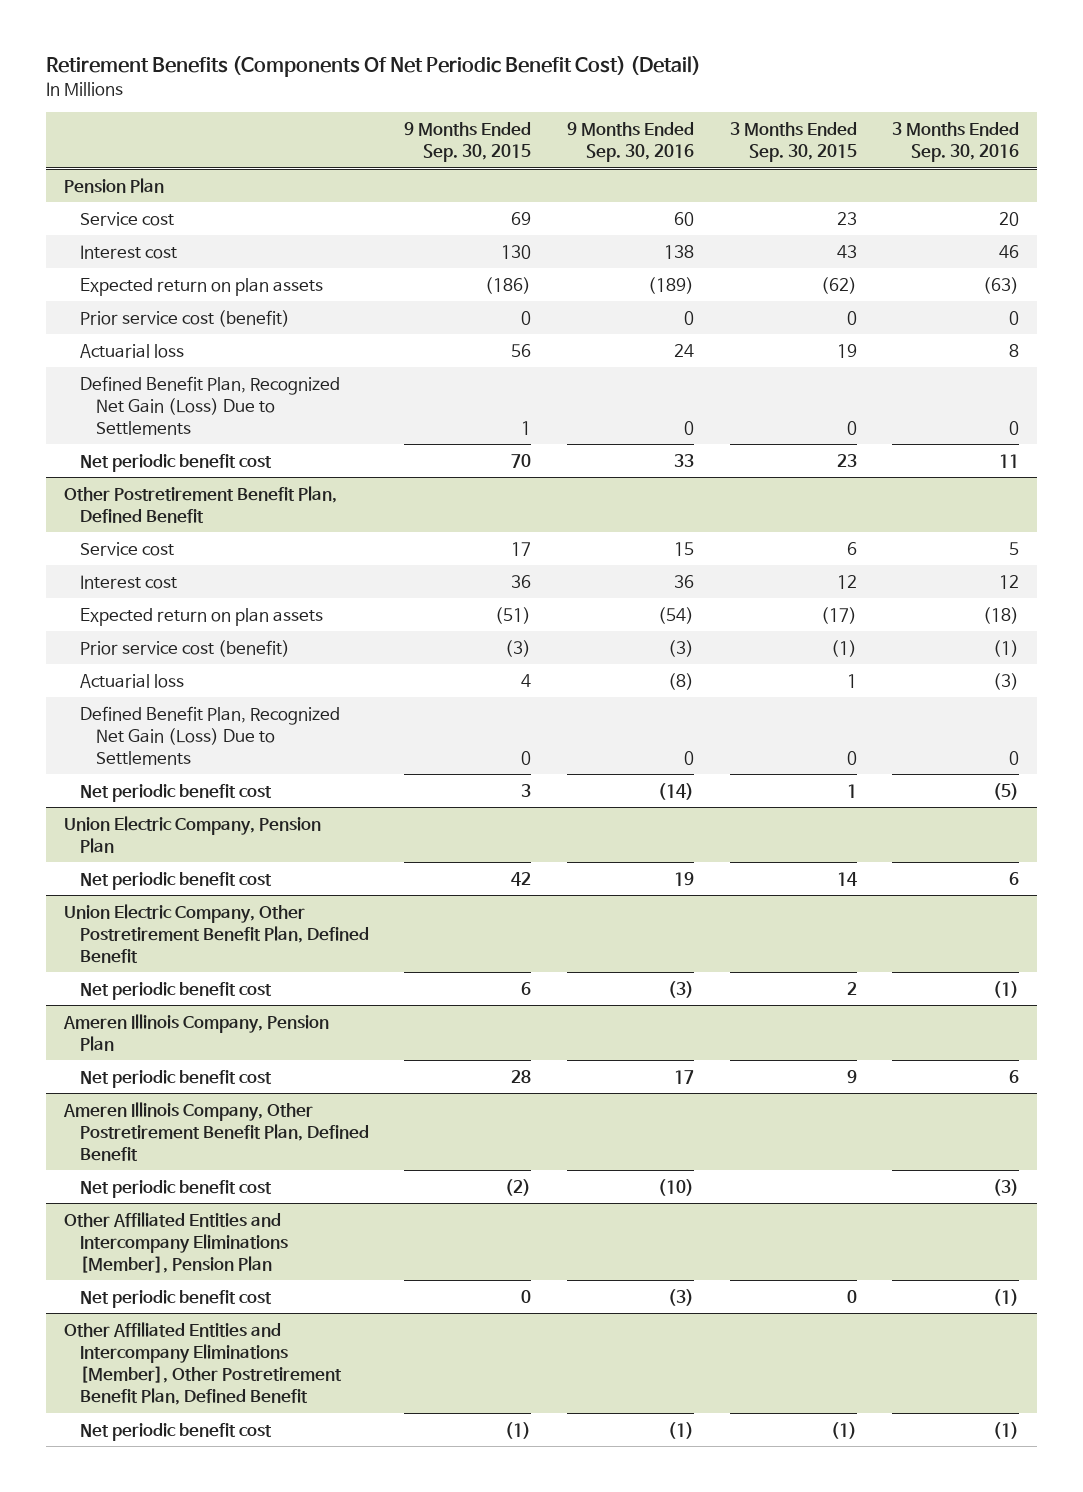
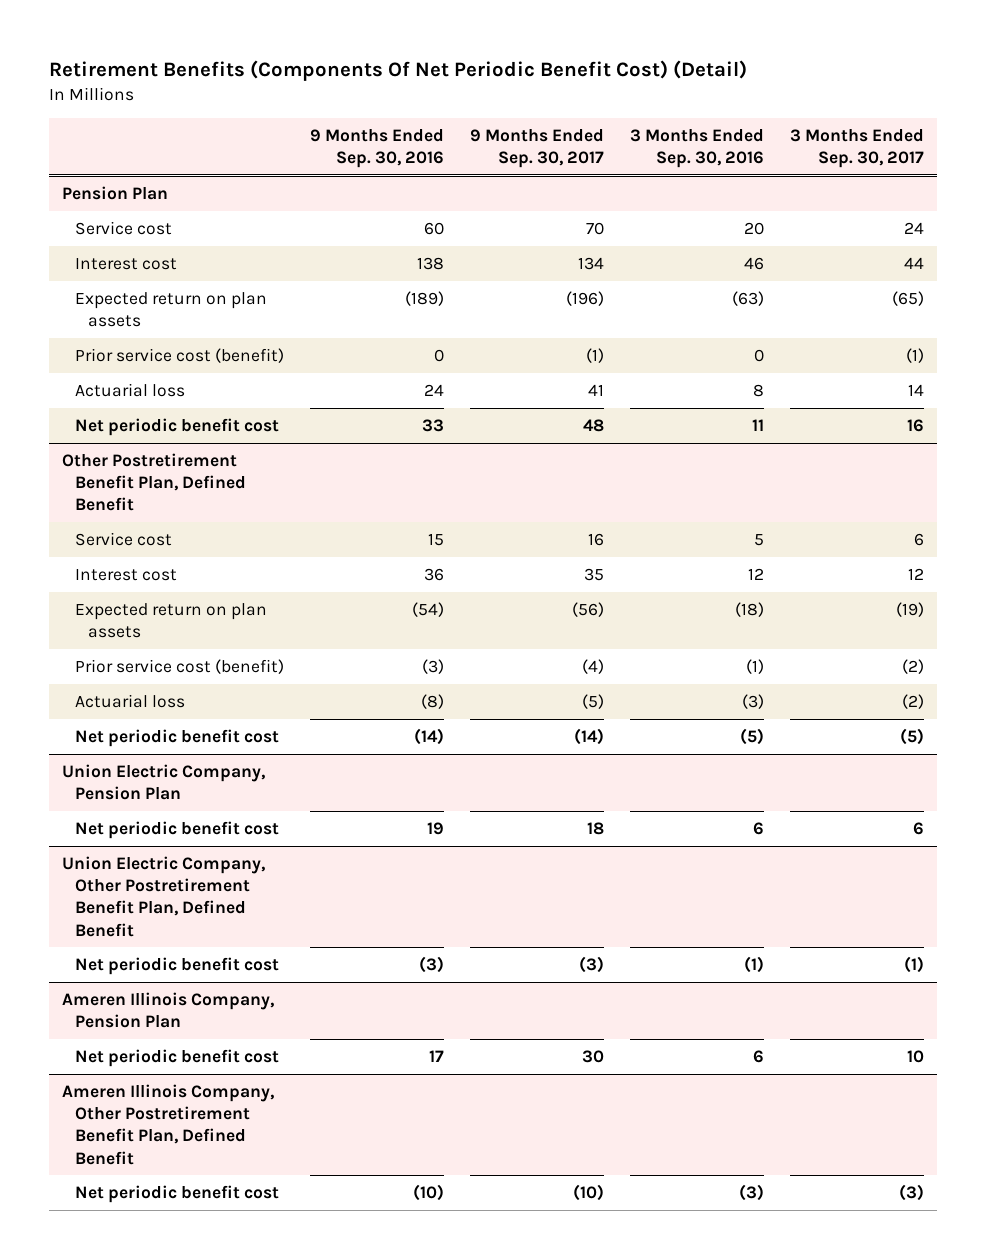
[404,121,532,163] 9 Months Ended Sep. 30, 2015 -> none
[729,121,857,163] 3 Months Ended Sep. 30, 2015 -> none
none -> [470,128,605,169] 9 Months Ended Sep. 30, 2017
none -> [790,128,925,169] 3 Months Ended Sep. 30, 2017
[79,375,340,435] Defined Benefit Plan, Recognized Net Gain (Loss) Due to Settlements -> none
[79,705,340,765] Defined Benefit Plan, Recognized Net Gain (Loss) Due to Settlements -> none
[63,1211,288,1273] Other Affiliated Entities and Intercompany Eliminations [Member], Pension Plan -> none
[79,1289,272,1308] Net periodic benefit cost -> none
[63,1321,342,1406] Other Affiliated Entities and Intercompany Eliminations [Member], Other Postretirement Benefit Plan, Defined Benefit -> none
[79,1422,272,1441] Net periodic benefit cost -> none

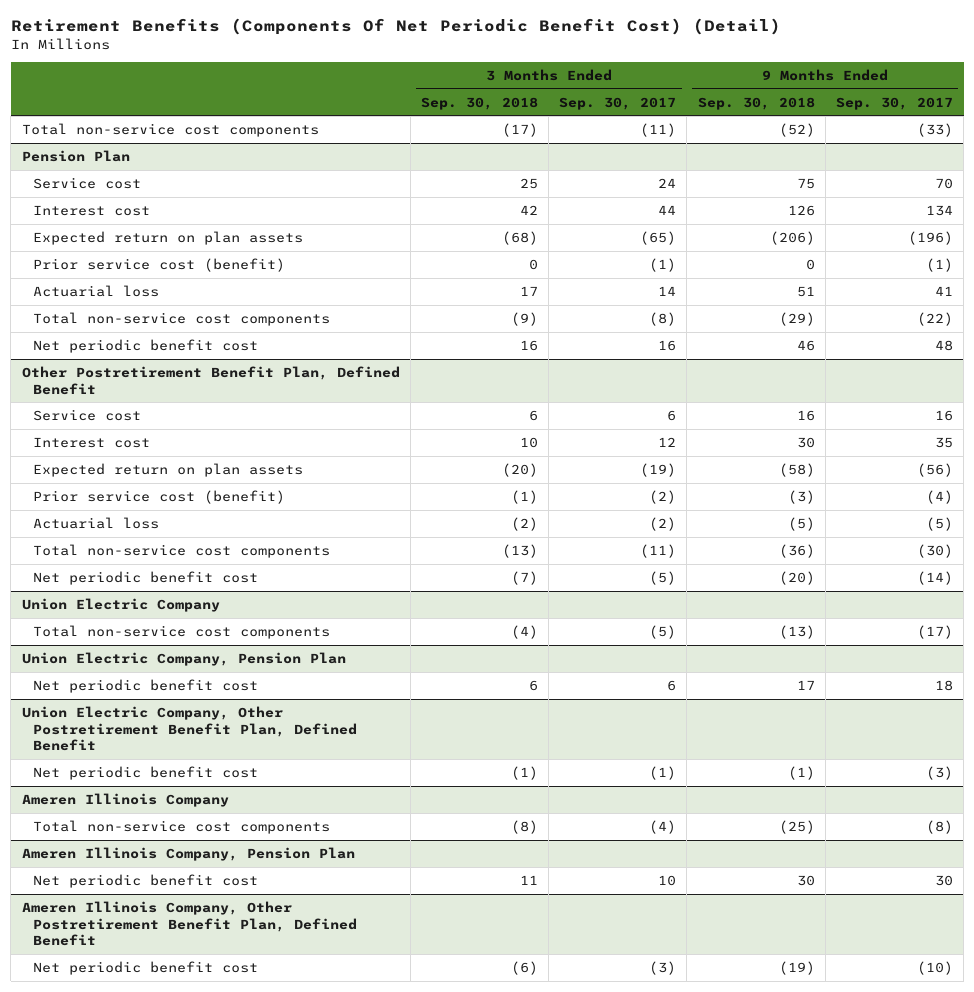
[310,128,445,169] 9 Months Ended Sep. 30, 2016 -> none
[630,128,765,169] 3 Months Ended Sep. 30, 2016 -> none
none -> [420,96,538,110] Sep. 30, 2018
none -> [697,96,815,110] Sep. 30, 2018
none -> [21,122,319,137] Total non-service cost components
none -> [33,311,331,326] Total non-service cost components
none -> [33,543,331,558] Total non-service cost components
none -> [21,597,220,612] Union Electric Company
none -> [33,624,331,639] Total non-service cost components
none -> [21,792,229,807] Ameren Illinois Company
none -> [33,819,331,834] Total non-service cost components

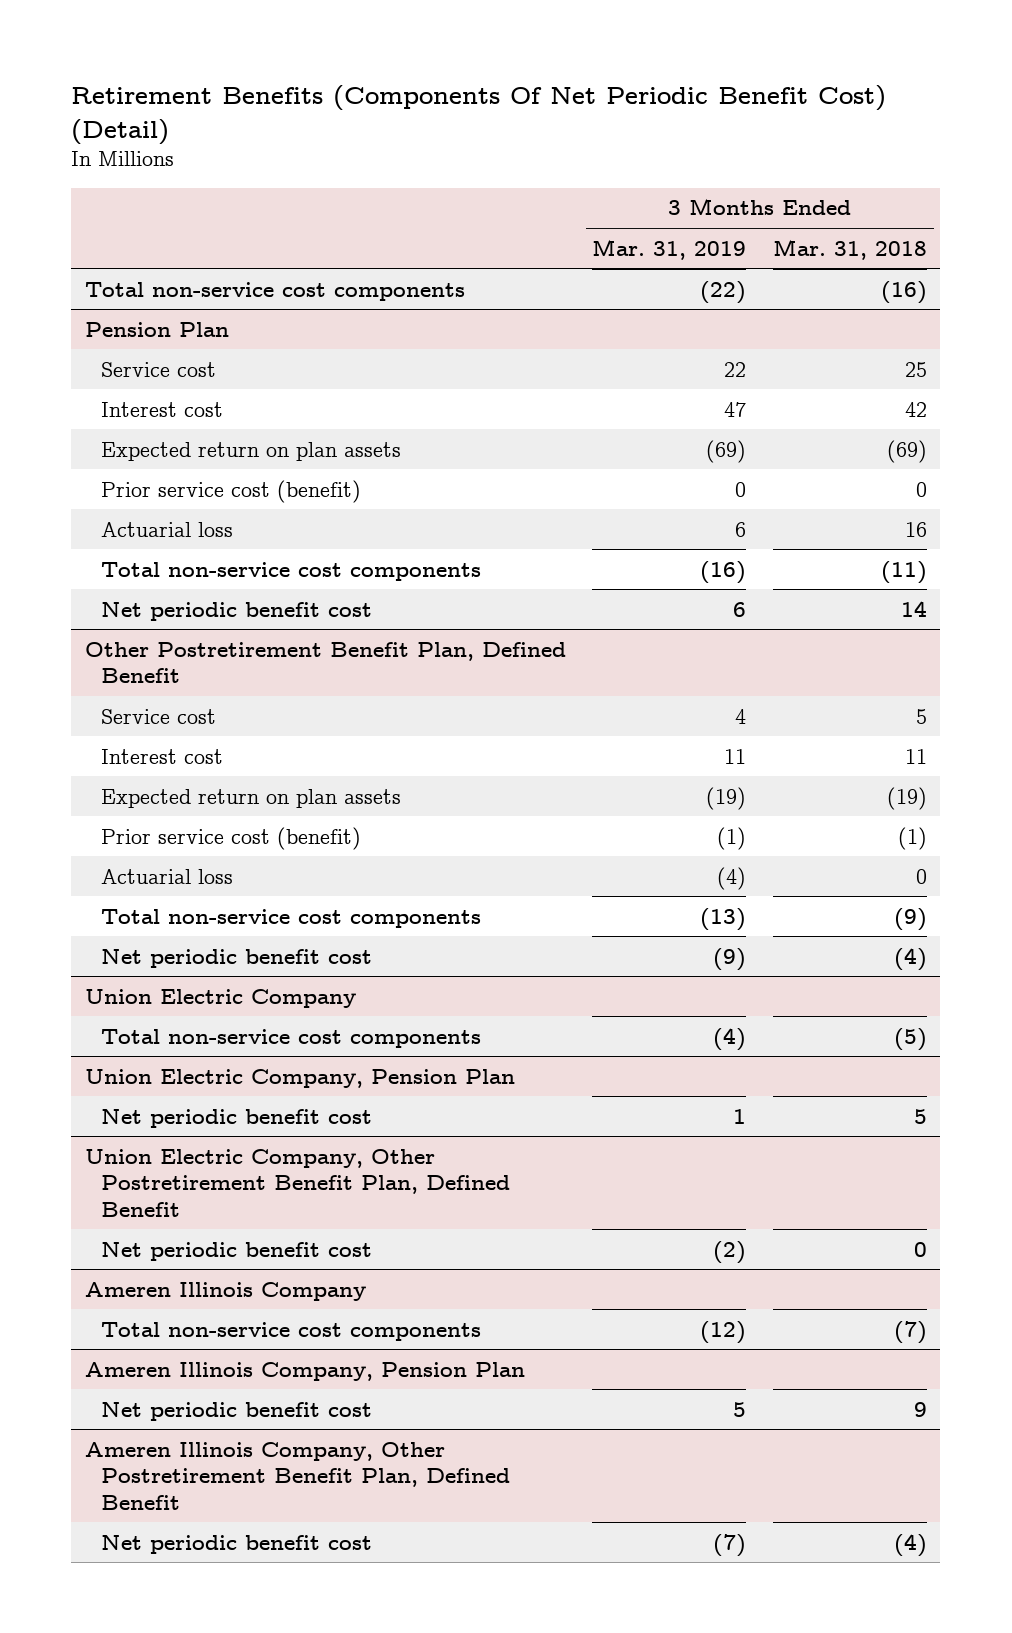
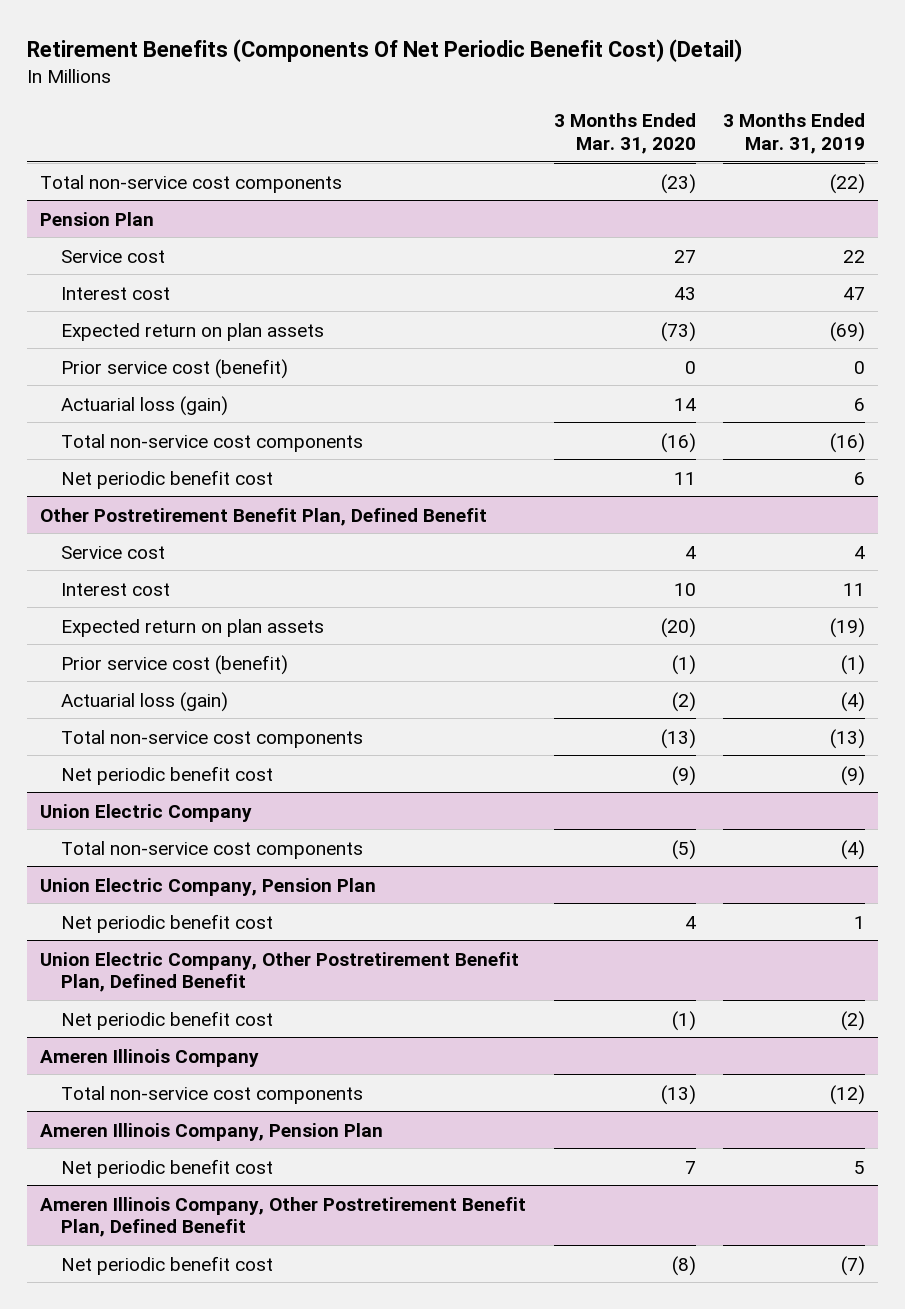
[773,238,928,260] Mar. 31, 2018 -> none
none -> [553,113,696,154] 3 Months Ended Mar. 31, 2020
[100,521,233,537] Actuarial loss -> [61,395,229,416] Actuarial loss (gain)
[100,868,233,884] Actuarial loss -> [61,691,229,712] Actuarial loss (gain)

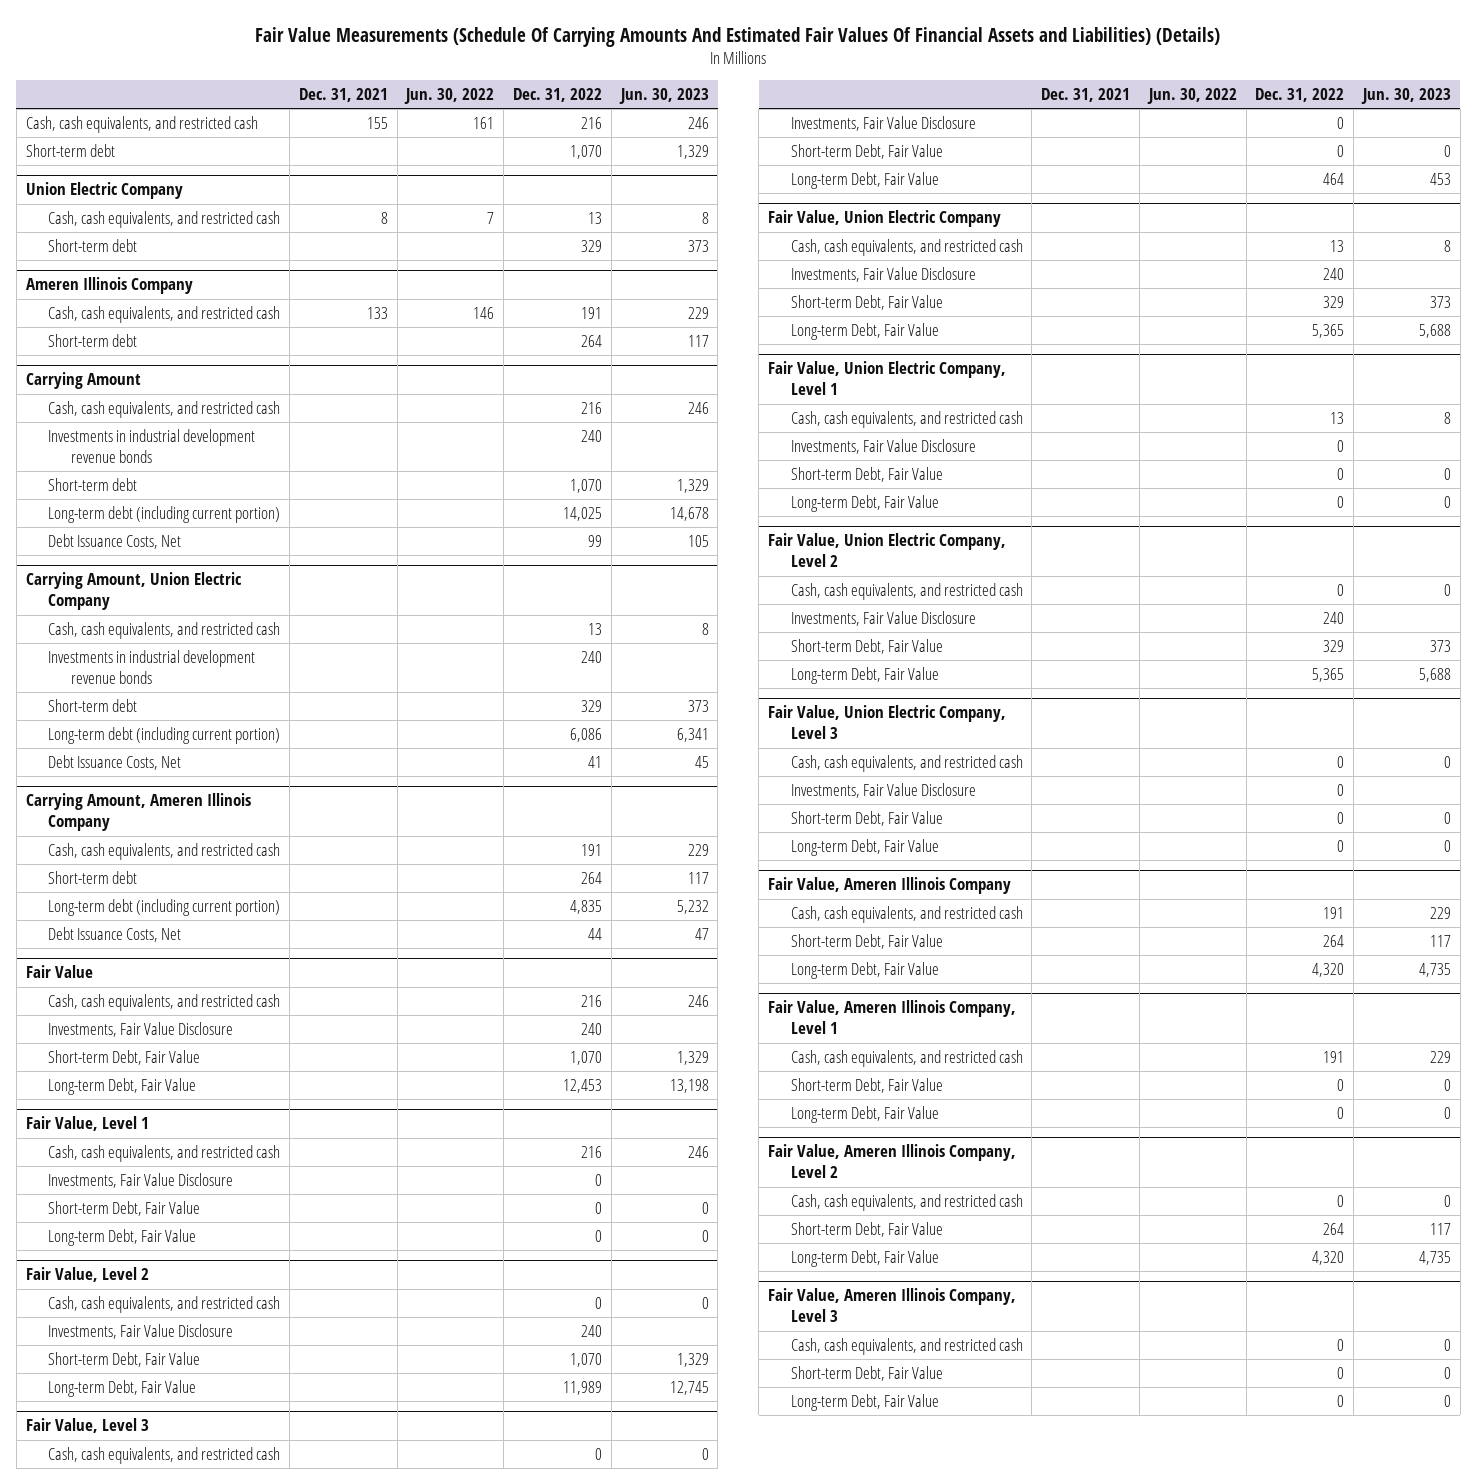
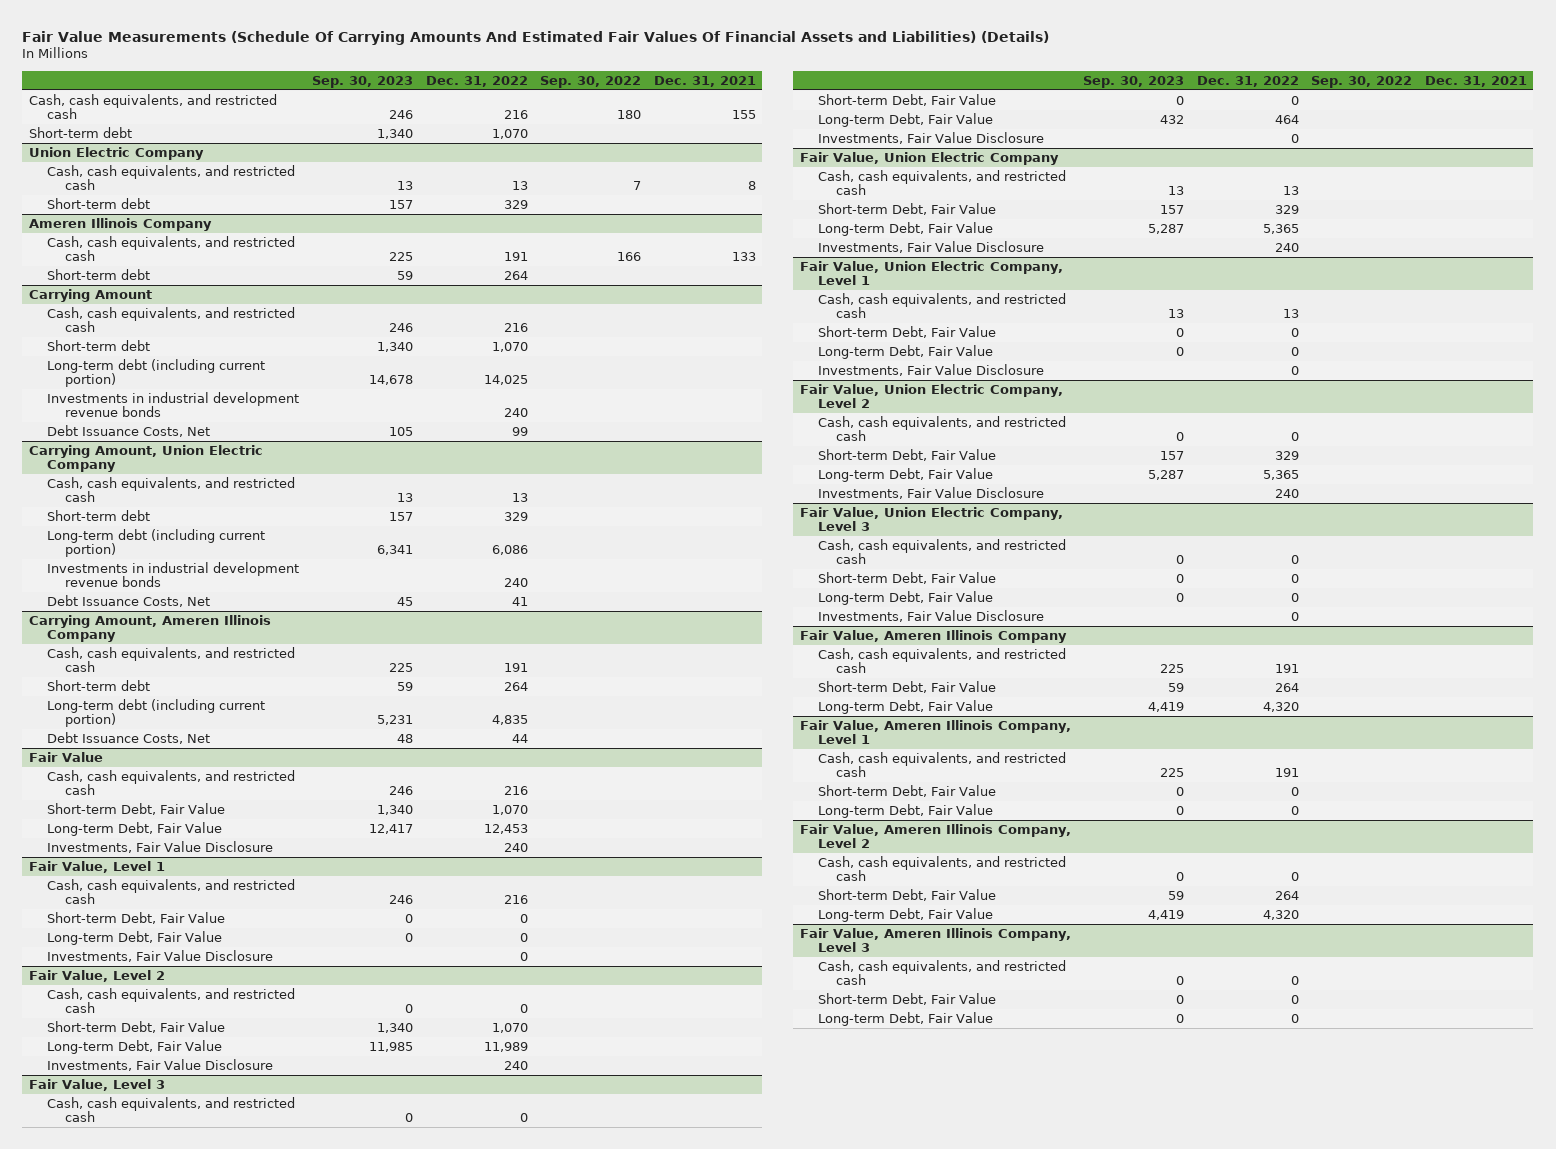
[404,87,495,104] Jun. 30, 2022 -> none
[618,87,709,104] Jun. 30, 2023 -> none
none -> [312,75,414,88] Sep. 30, 2023
none -> [540,75,642,88] Sep. 30, 2022
[48,428,256,463] Investments in industrial development revenue bonds -> [47,392,300,418] Investments in industrial development revenue bonds
[48,649,256,684] Investments in industrial development revenue bonds -> [47,562,300,588] Investments in industrial development revenue bonds
[48,1021,234,1037] Investments, Fair Value Disclosure -> [47,841,274,854] Investments, Fair Value Disclosure
[48,1172,234,1188] Investments, Fair Value Disclosure -> [47,950,274,963] Investments, Fair Value Disclosure
[48,1323,234,1339] Investments, Fair Value Disclosure -> [47,1059,274,1072] Investments, Fair Value Disclosure
[790,115,976,131] Investments, Fair Value Disclosure -> [817,132,1044,145] Investments, Fair Value Disclosure
[790,266,976,282] Investments, Fair Value Disclosure -> [817,241,1044,254] Investments, Fair Value Disclosure
[790,438,976,454] Investments, Fair Value Disclosure -> [817,364,1044,377] Investments, Fair Value Disclosure
[790,610,976,626] Investments, Fair Value Disclosure -> [817,487,1044,500] Investments, Fair Value Disclosure
[790,782,976,798] Investments, Fair Value Disclosure -> [817,610,1044,623] Investments, Fair Value Disclosure

